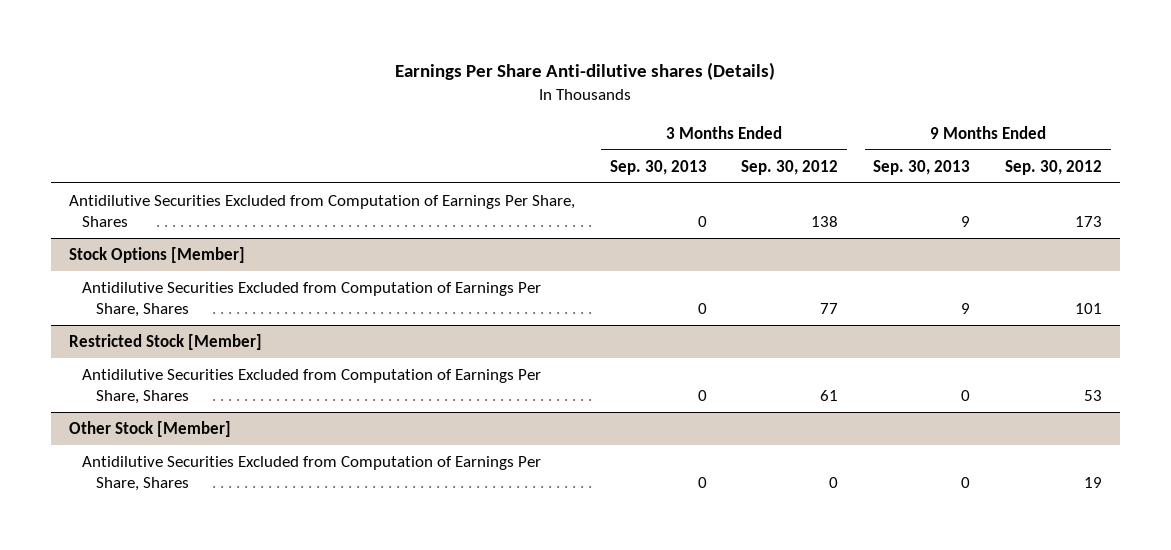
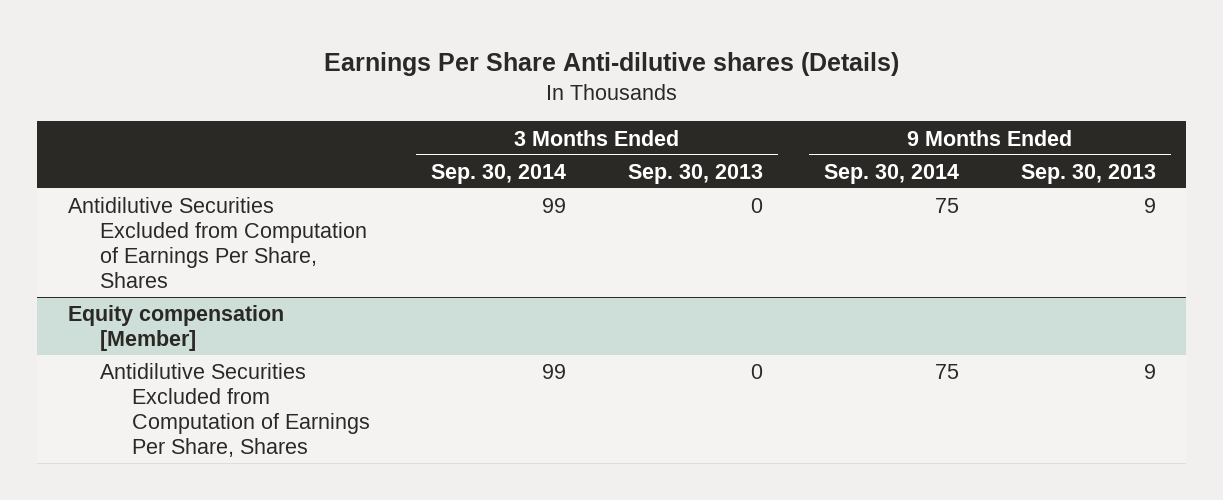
[741,159,839,175] Sep. 30, 2012 -> none
[1005,159,1103,175] Sep. 30, 2012 -> none
none -> [431,163,567,184] Sep. 30, 2014
none -> [824,163,960,184] Sep. 30, 2014
[68,247,245,264] Stock Options [Member] -> none
none -> [67,305,284,351] Equity compensation [Member]
[68,334,262,351] Restricted Stock [Member] -> none
[82,369,542,404] Antidilutive Securities Excluded from Computation of Earnings Per Share, Shares -> none
[68,421,231,438] Other Stock [Member] -> none
[82,456,542,491] Antidilutive Securities Excluded from Computation of Earnings Per Share, Shares -> none

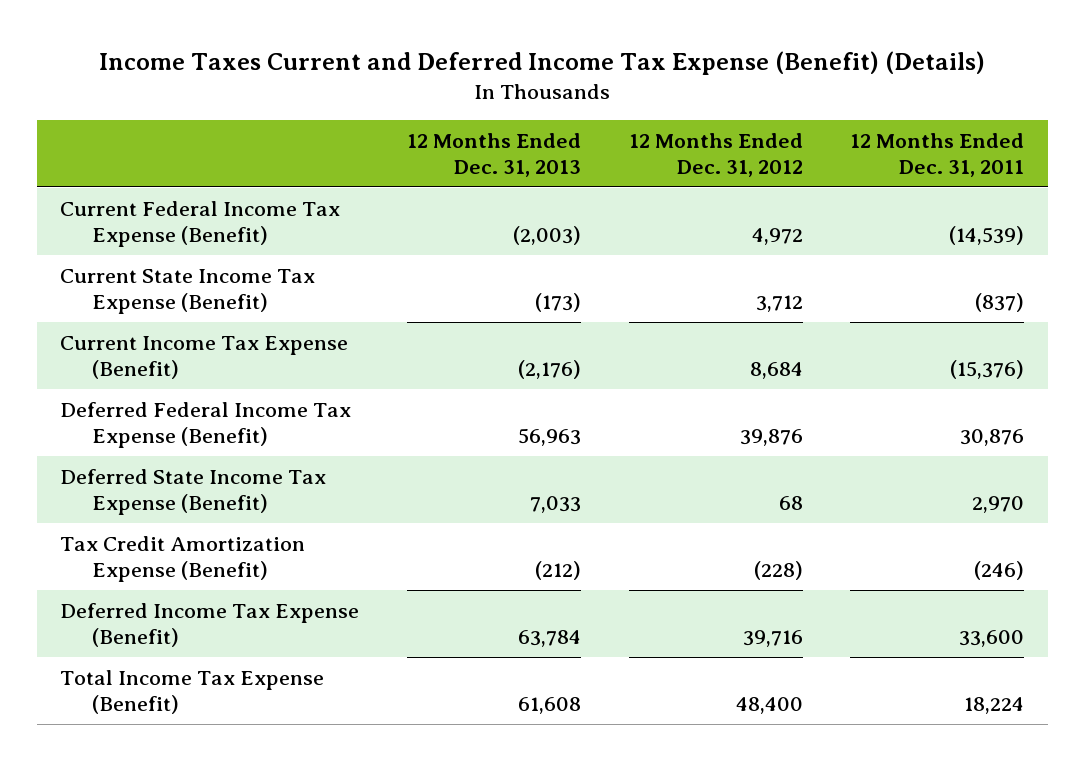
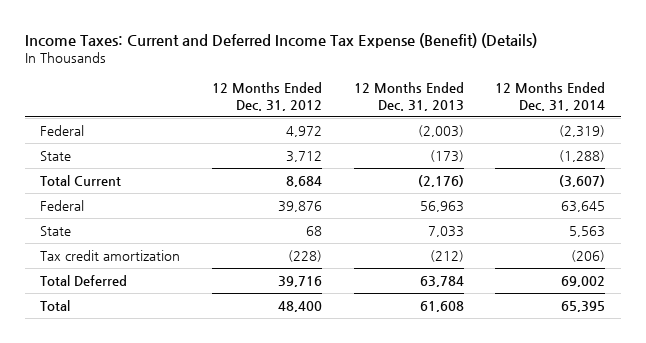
[99,50,986,75] Income Taxes Current and Deferred Income Tax Expense (Benefit) (Details) -> [24,32,537,48] Income Taxes: Current and Deferred Income Tax Expense (Benefit) (Details)
[850,132,1025,177] 12 Months Ended Dec. 31, 2011 -> none
none -> [495,82,606,111] 12 Months Ended Dec. 31, 2014
[60,200,341,247] Current Federal Income Tax Expense (Benefit) -> [40,124,85,136] Federal
[60,268,316,314] Current State Income Tax Expense (Benefit) -> [40,150,72,161] State
[60,335,349,379] Current Income Tax Expense (Benefit) -> [40,174,122,186] Total Current
[60,401,352,448] Deferred Federal Income Tax Expense (Benefit) -> [40,199,85,211] Federal
[60,468,327,515] Deferred State Income Tax Expense (Benefit) -> [40,225,72,236] State
[60,535,306,582] Tax Credit Amortization Expense (Benefit) -> [40,249,181,261] Tax credit amortization
[60,602,360,647] Deferred Income Tax Expense (Benefit) -> [40,274,128,286] Total Deferred
[60,669,325,714] Total Income Tax Expense (Benefit) -> [40,299,71,311] Total

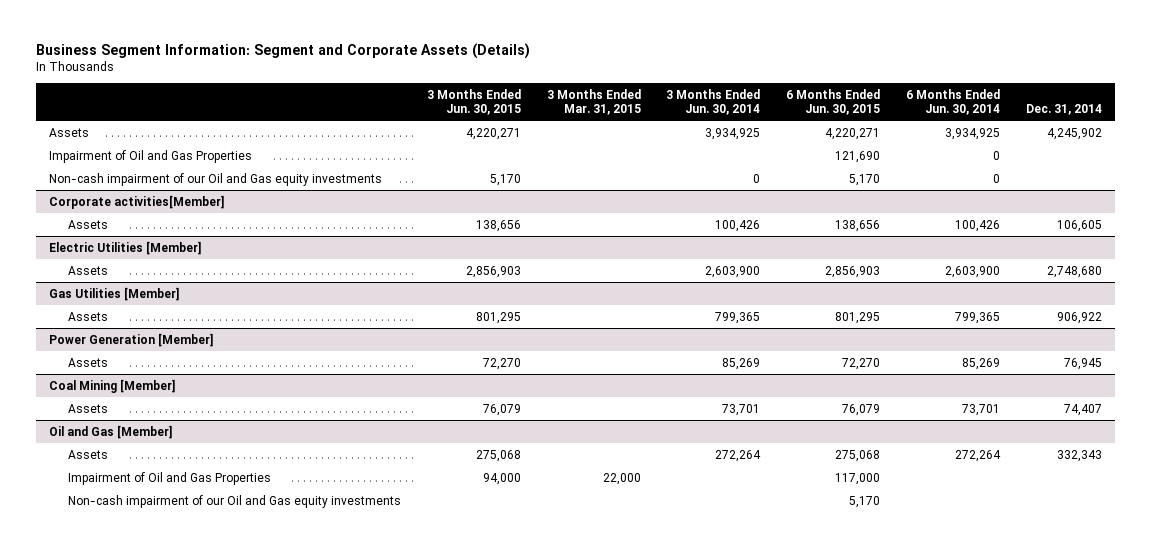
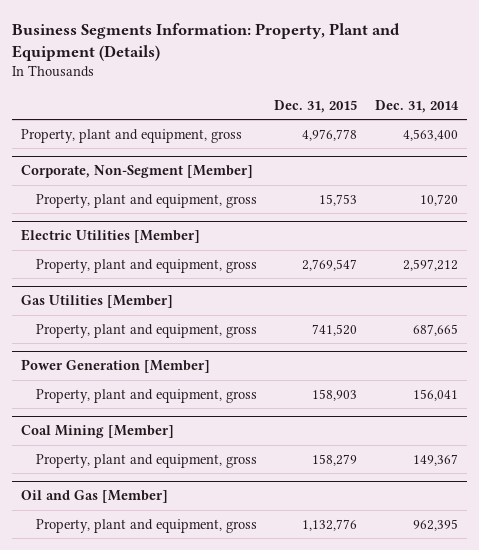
[36,42,531,59] Business Segment Information: Segment and Corporate Assets (Details) -> [12,22,401,61] Business Segments Information: Property, Plant and Equipment (Details)
[426,89,521,116] 3 Months Ended Jun. 30, 2015 -> none
[546,89,641,116] 3 Months Ended Mar. 31, 2015 -> none
[666,89,761,116] 3 Months Ended Jun. 30, 2014 -> none
[786,89,881,116] 6 Months Ended Jun. 30, 2015 -> none
[905,89,1000,116] 6 Months Ended Jun. 30, 2014 -> none
none -> [274,99,358,113] Dec. 31, 2015
[49,127,90,137] Assets -> none
[49,149,253,163] Impairment of Oil and Gas Properties -> none
[49,172,383,186] Non-cash impairment of our Oil and Gas equity investments -> none
[68,219,109,229] Assets -> none
none -> [20,128,242,143] Property, plant and equipment, gross
[49,194,226,209] Corporate activities[Member] -> [20,165,253,179] Corporate, Non-Segment [Member]
none -> [35,193,257,208] Property, plant and equipment, gross
[68,265,109,275] Assets -> none
none -> [35,258,257,273] Property, plant and equipment, gross
[68,311,109,321] Assets -> none
none -> [35,323,257,338] Property, plant and equipment, gross
[68,357,109,367] Assets -> none
none -> [35,388,257,403] Property, plant and equipment, gross
[68,403,109,413] Assets -> none
none -> [35,453,257,468] Property, plant and equipment, gross
[68,449,109,459] Assets -> none
[68,471,272,485] Impairment of Oil and Gas Properties -> none
[68,494,402,508] Non-cash impairment of our Oil and Gas equity investments -> none
none -> [35,518,257,533] Property, plant and equipment, gross

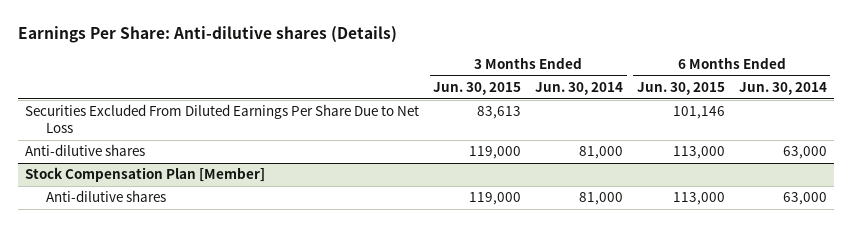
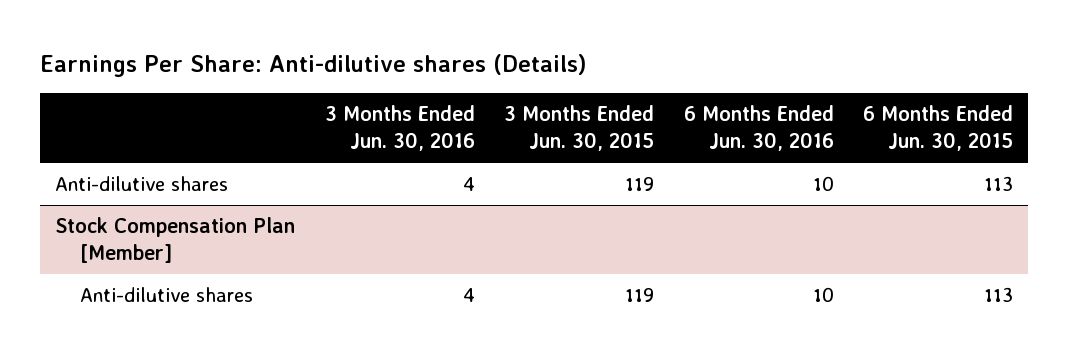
[535,82,624,96] Jun. 30, 2014 -> none
[738,82,827,96] Jun. 30, 2014 -> none
none -> [324,105,475,152] 3 Months Ended Jun. 30, 2016
none -> [683,105,834,152] 6 Months Ended Jun. 30, 2016
[25,104,420,134] Securities Excluded From Diluted Earnings Per Share Due to Net Loss -> none
[469,146,522,160] 119,000 -> [625,177,655,192] 119
[672,146,725,160] 113,000 -> [984,176,1014,192] 113
[469,192,522,206] 119,000 -> [625,288,655,303] 119
[672,192,725,206] 113,000 -> [984,287,1014,303] 113

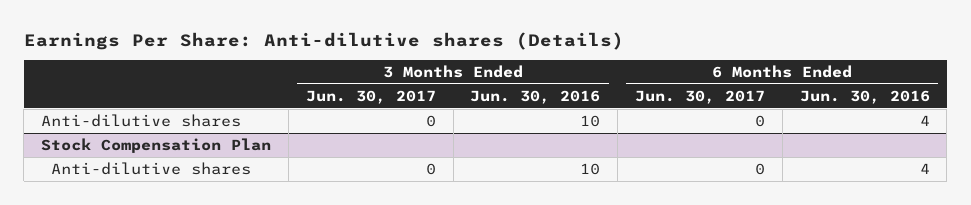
[504,105,655,152] 3 Months Ended Jun. 30, 2015 -> none
[863,105,1014,152] 6 Months Ended Jun. 30, 2015 -> none
none -> [305,89,436,104] Jun. 30, 2017
none -> [634,89,765,104] Jun. 30, 2017
[462,177,475,192] 4 -> [580,114,601,127] 10
[812,176,834,192] 10 -> [919,114,930,126] 4
[54,217,295,263] Stock Compensation Plan [Member] -> [41,137,272,153] Stock Compensation Plan
[462,288,475,303] 4 -> [580,162,601,175] 10
[812,287,834,303] 10 -> [919,162,930,174] 4

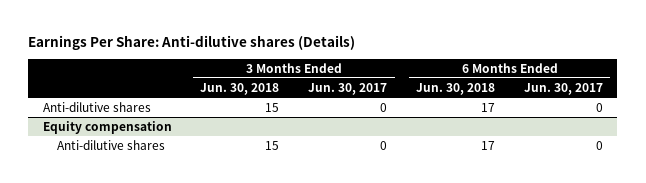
[470,89,601,104] Jun. 30, 2016 -> none
[799,89,930,104] Jun. 30, 2016 -> none
none -> [200,82,280,95] Jun. 30, 2018
none -> [416,82,496,95] Jun. 30, 2018
[41,137,272,153] Stock Compensation Plan -> [42,120,172,134] Equity compensation

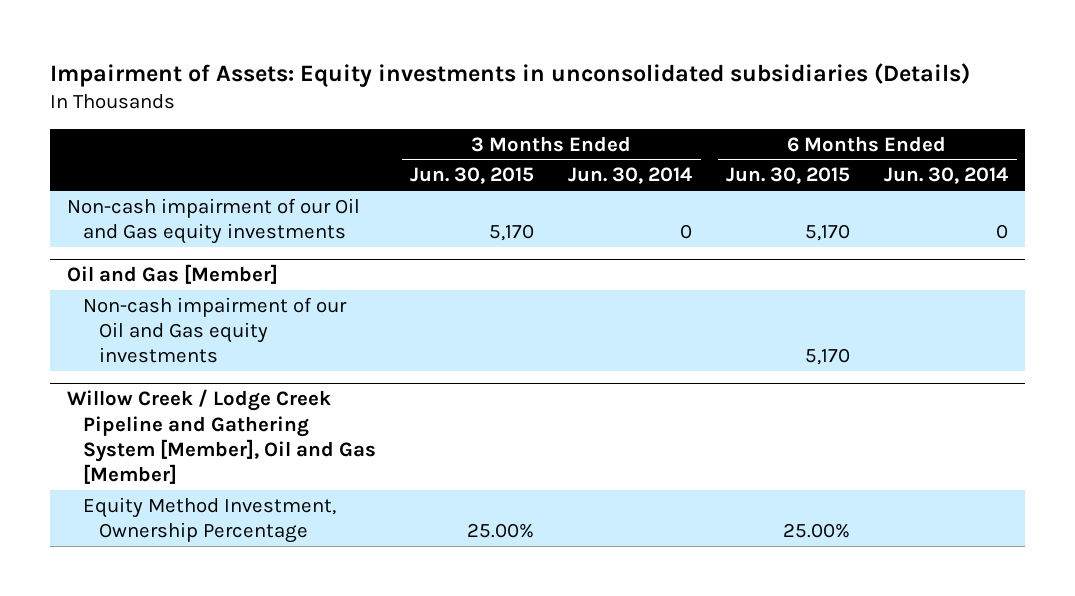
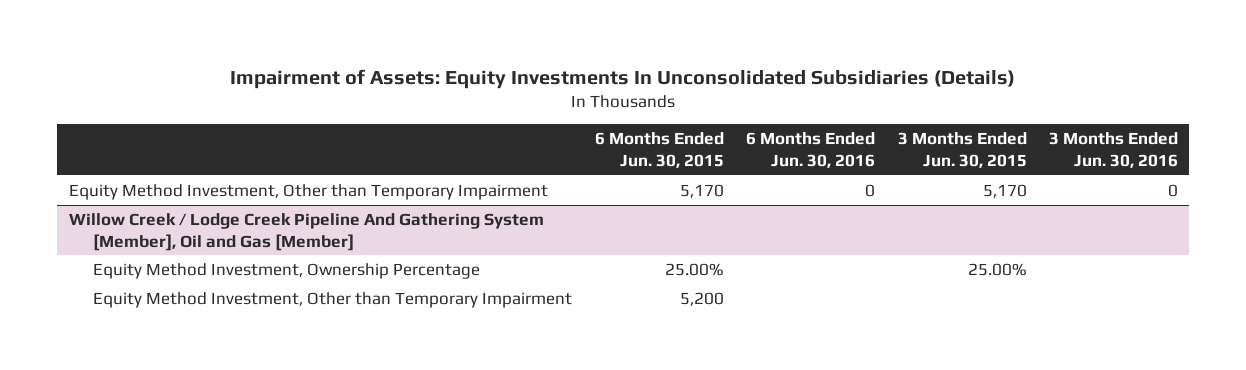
[49,63,970,88] Impairment of Assets: Equity investments in unconsolidated subsidiaries (Details) -> [230,68,1016,89] Impairment of Assets: Equity Investments In Unconsolidated Subsidiaries (Details)
[568,167,693,185] Jun. 30, 2014 -> none
[884,167,1009,185] Jun. 30, 2014 -> none
none -> [746,132,876,168] 6 Months Ended Jun. 30, 2016
none -> [1048,132,1178,168] 3 Months Ended Jun. 30, 2016
[66,264,278,285] Oil and Gas [Member] -> none
[83,296,348,364] Non-cash impairment of our Oil and Gas equity investments -> none
[66,197,360,244] Non-cash impairment of our Oil and Gas equity investments -> [68,183,548,200] Equity Method Investment, Other than Temporary Impairment
[66,389,377,485] Willow Creek / Lodge Creek Pipeline and Gathering System [Member], Oil and Gas [Member] -> [68,212,544,251] Willow Creek / Lodge Creek Pipeline And Gathering System [Member], Oil and Gas [Member]
none -> [93,291,573,308] Equity Method Investment, Other than Temporary Impairment

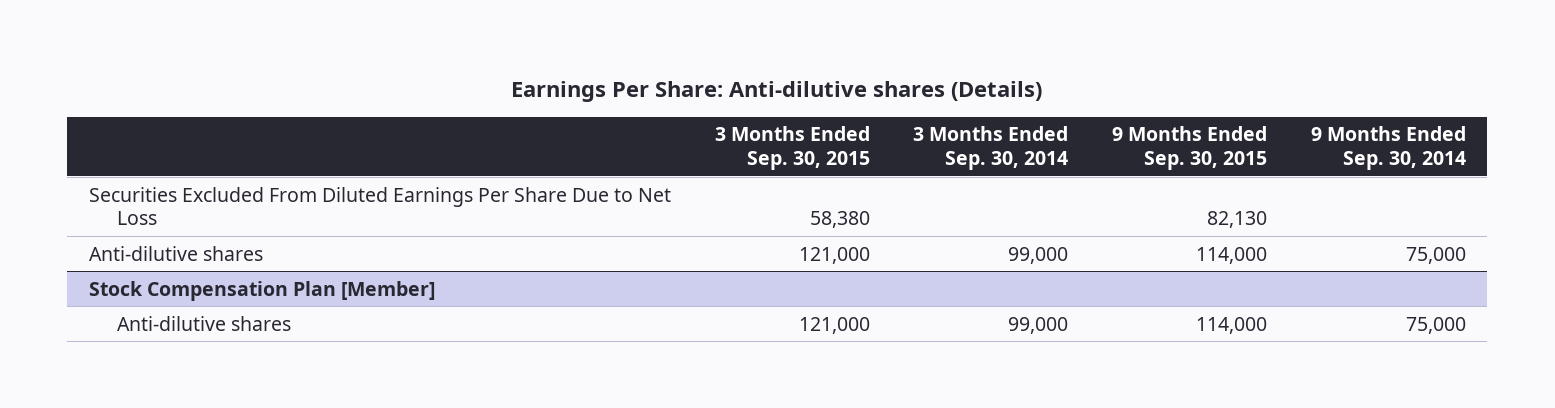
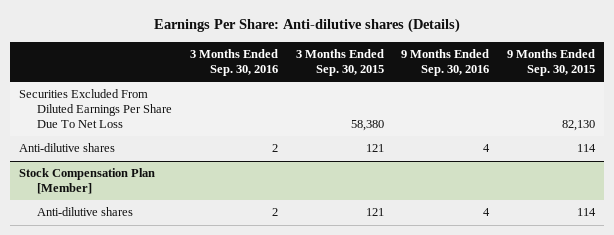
[913,126,1069,170] 3 Months Ended Sep. 30, 2014 -> none
[1310,126,1466,170] 9 Months Ended Sep. 30, 2014 -> none
none -> [189,49,278,76] 3 Months Ended Sep. 30, 2016
none -> [401,49,490,76] 9 Months Ended Sep. 30, 2016
[89,186,672,226] Securities Excluded From Diluted Earnings Per Share Due to Net Loss -> [18,89,173,129] Securities Excluded From Diluted Earnings Per Share Due To Net Loss
[798,246,870,264] 121,000 -> [365,144,384,153] 121
[1196,246,1268,264] 114,000 -> [577,144,597,153] 114
[798,316,870,334] 121,000 -> [365,208,384,217] 121
[1196,316,1268,334] 114,000 -> [577,208,597,217] 114

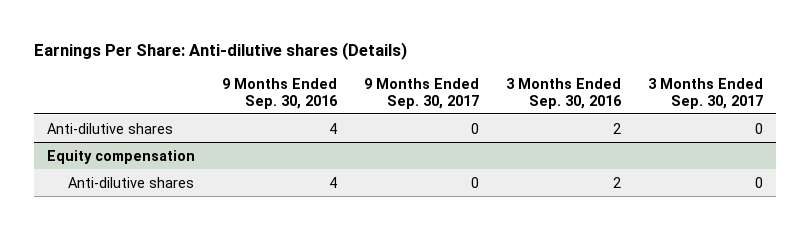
[295,49,384,76] 3 Months Ended Sep. 30, 2015 -> none
[507,49,596,76] 9 Months Ended Sep. 30, 2015 -> none
none -> [363,77,479,109] 9 Months Ended Sep. 30, 2017
none -> [647,77,763,109] 3 Months Ended Sep. 30, 2017
[18,89,173,129] Securities Excluded From Diluted Earnings Per Share Due To Net Loss -> none
[18,168,155,195] Stock Compensation Plan [Member] -> [47,149,196,164] Equity compensation

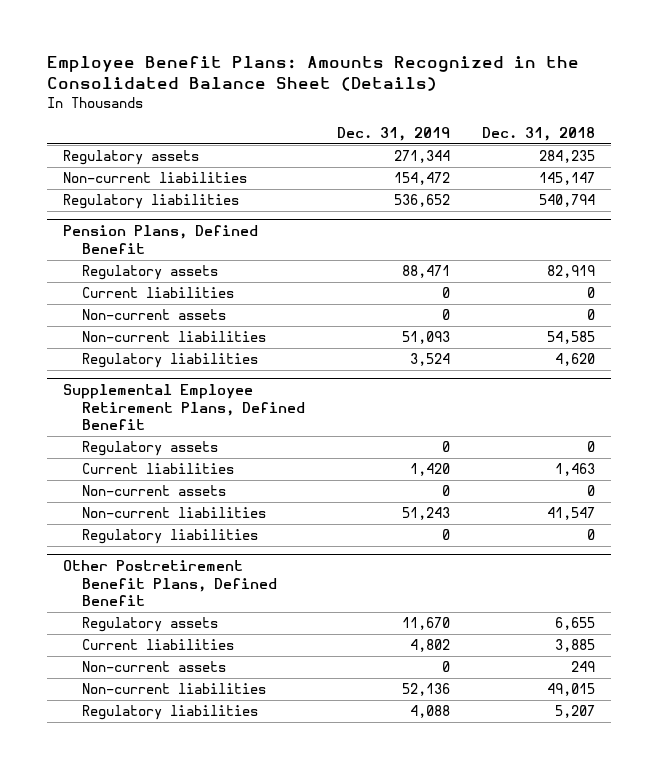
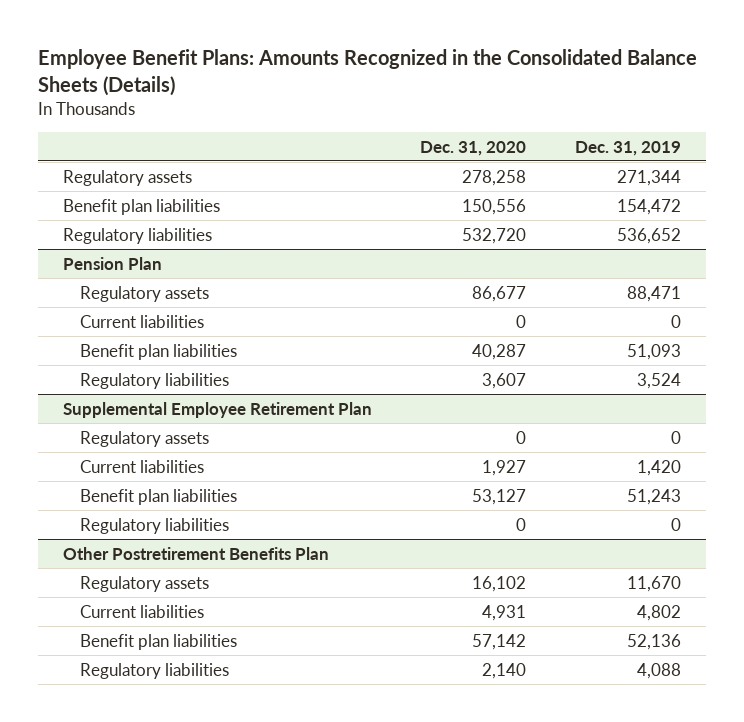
[47,56,580,92] Employee Benefit Plans: Amounts Recognized in the Consolidated Balance Sheet (Details) -> [38,48,698,96] Employee Benefit Plans: Amounts Recognized in the Consolidated Balance Sheets (Details)
[482,126,596,141] Dec. 31, 2018 -> none
none -> [420,140,527,156] Dec. 31, 2020
[63,172,248,184] Non-current liabilities -> [62,198,220,215] Benefit plan liabilities
[63,225,259,254] Pension Plans, Defined Benefit -> [62,256,162,270] Pension Plan
[82,309,227,321] Non-current assets -> none
[82,331,267,343] Non-current liabilities -> [79,343,237,360] Benefit plan liabilities
[63,384,306,431] Supplemental Employee Retirement Plans, Defined Benefit -> [62,401,372,418] Supplemental Employee Retirement Plan
[82,485,227,497] Non-current assets -> none
[82,507,267,519] Non-current liabilities -> [79,488,237,505] Benefit plan liabilities
[63,560,278,607] Other Postretirement Benefit Plans, Defined Benefit -> [62,546,329,560] Other Postretirement Benefits Plan
[82,661,227,673] Non-current assets -> none
[82,683,267,695] Non-current liabilities -> [79,633,237,650] Benefit plan liabilities

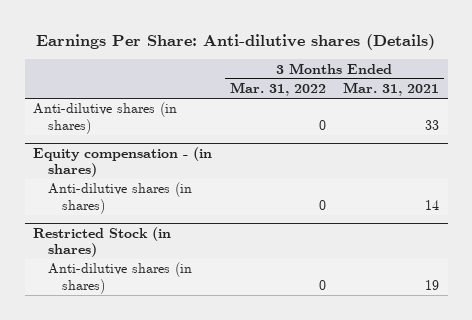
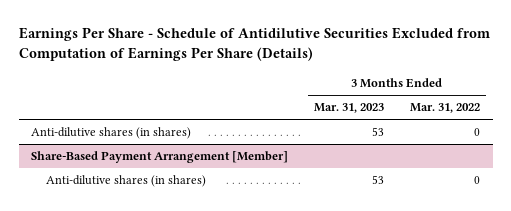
[36,33,436,50] Earnings Per Share: Anti-dilutive shares (Details) -> [18,27,490,62] Earnings Per Share - Schedule of Antidilutive Securities Excluded from Computation of Earnings Per Share (Details)
[343,82,440,97] Mar. 31, 2021 -> none
none -> [314,103,385,114] Mar. 31, 2023
[47,182,192,214] Anti-dilutive shares (in shares) -> none
[33,226,172,257] Restricted Stock (in shares) -> none
[33,146,213,177] Equity compensation - (in shares) -> [31,151,289,164] Share-Based Payment Arrangement [Member]

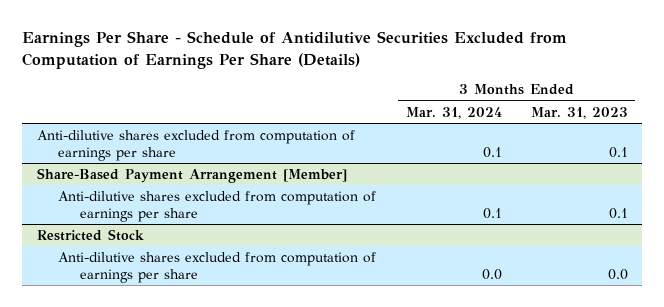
[410,103,481,114] Mar. 31, 2022 -> none
none -> [405,106,502,119] Mar. 31, 2024
[31,127,192,140] Anti-dilutive shares (in shares) -> [36,129,355,162] Anti-dilutive shares excluded from computation of earnings per share
[372,127,385,137] 53 -> [608,147,628,159] 0.1
[46,175,207,188] Anti-dilutive shares (in shares) -> [58,190,377,223] Anti-dilutive shares excluded from computation of earnings per share
[372,175,385,185] 53 -> [608,208,628,220] 0.1
none -> [36,228,144,241] Restricted Stock
none -> [58,251,377,284] Anti-dilutive shares excluded from computation of earnings per share

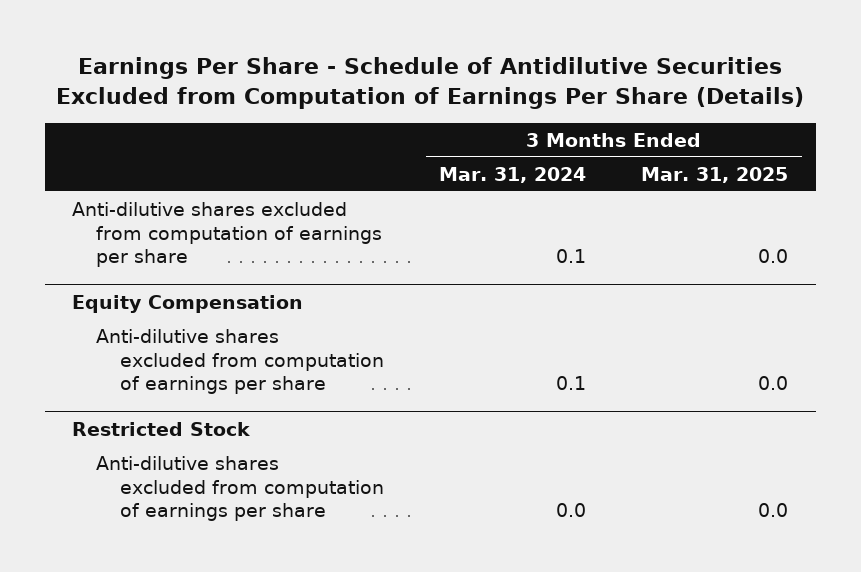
[530,106,628,119] Mar. 31, 2023 -> none
none -> [641,166,789,183] Mar. 31, 2025
[36,167,347,183] Share-Based Payment Arrangement [Member] -> [72,294,304,313] Equity Compensation

